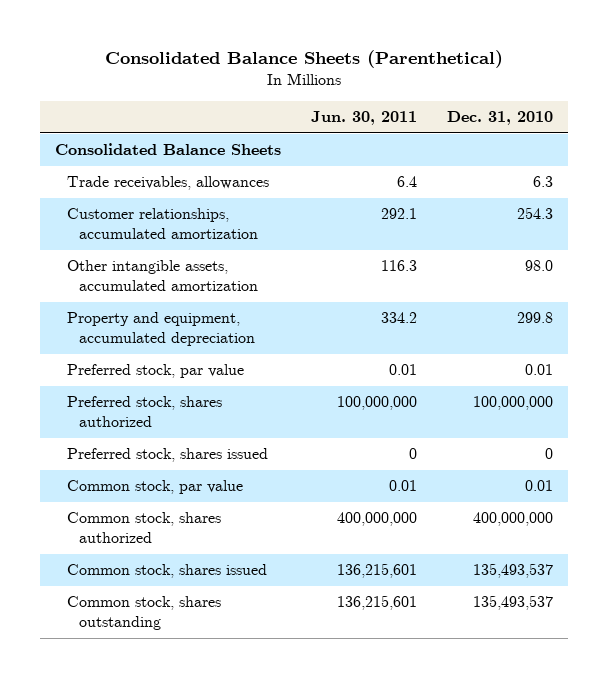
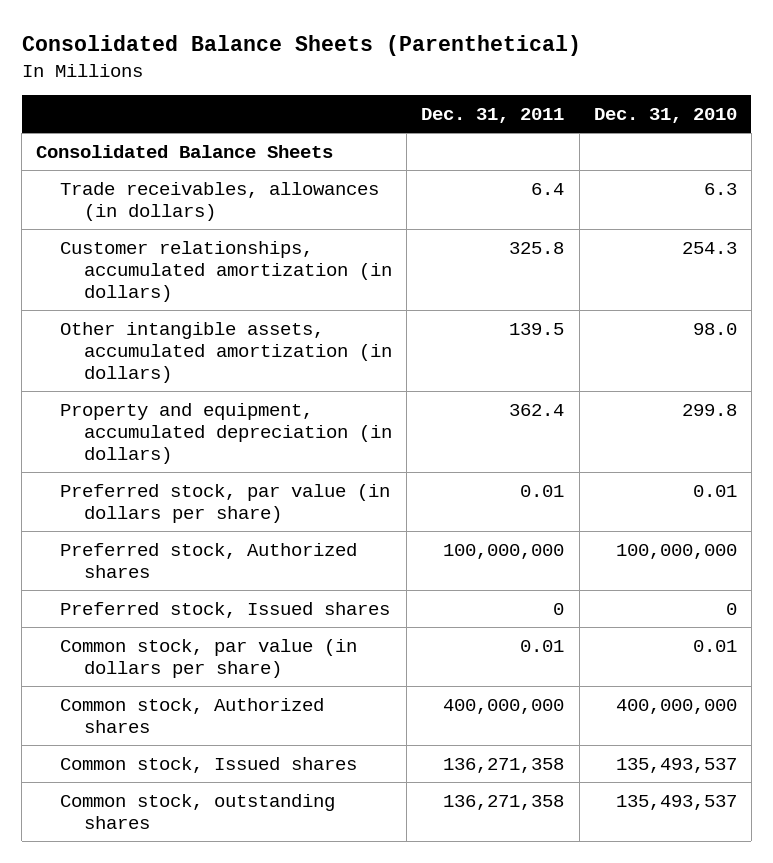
[311,111,418,126] Jun. 30, 2011 -> none
none -> [421,108,565,124] Dec. 31, 2011
[66,208,258,240] Customer relationships, accumulated amortization -> none
[66,176,269,191] Trade receivables, allowances -> [60,181,380,221] Trade receivables, allowances (in dollars)
[66,260,258,292] Other intangible assets, accumulated amortization -> [60,240,392,302] Customer relationships, accumulated amortization (in dollars)
[525,260,554,272] 98.0 -> [681,241,737,254] 254.3
none -> [60,321,392,383] Other intangible assets, accumulated amortization (in dollars)
[66,312,255,347] Property and equipment, accumulated depreciation -> [60,402,392,464] Property and equipment, accumulated depreciation (in dollars)
[66,364,244,379] Preferred stock, par value -> [60,483,391,523] Preferred stock, par value (in dollars per share)
[66,396,222,428] Preferred stock, shares authorized -> [60,542,358,578] Preferred stock, Authorized shares
[66,448,268,463] Preferred stock, shares issued -> [60,601,391,618] Preferred stock, Issued shares
[66,480,243,495] Common stock, par value -> [60,638,358,678] Common stock, par value (in dollars per share)
[66,512,221,544] Common stock, shares authorized -> [60,697,325,733] Common stock, Authorized shares
[66,564,267,579] Common stock, shares issued -> [60,756,358,773] Common stock, Issued shares
[66,596,221,631] Common stock, shares outstanding -> [60,793,336,829] Common stock, outstanding shares

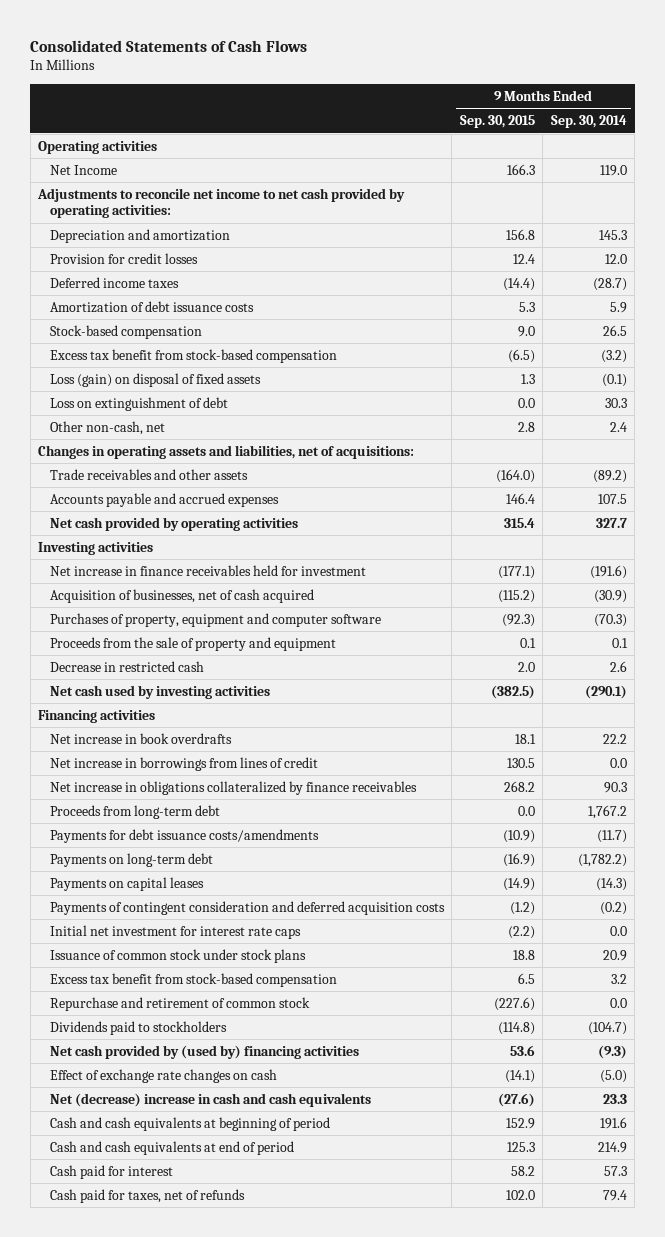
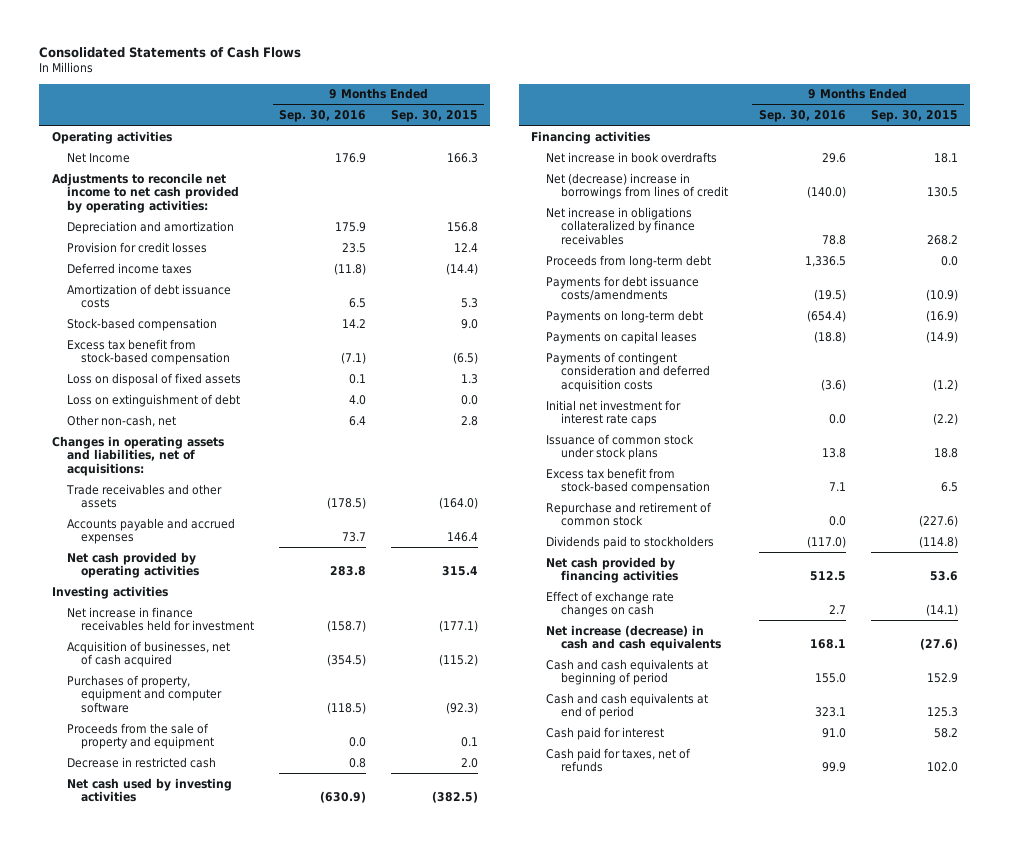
[550,115,627,129] Sep. 30, 2014 -> none
none -> [279,109,367,122] Sep. 30, 2016
[49,372,261,387] Loss (gain) on disposal of fixed assets -> [66,372,241,386] Loss on disposal of fixed assets
[49,756,318,771] Net increase in borrowings from lines of credit -> [546,172,728,200] Net (decrease) increase in borrowings from lines of credit
[49,1044,359,1059] Net cash provided by (used by) financing activities -> [546,556,678,584] Net cash provided by financing activities
[49,1092,371,1107] Net (decrease) increase in cash and cash equivalents -> [546,624,721,652] Net increase (decrease) in cash and cash equivalents

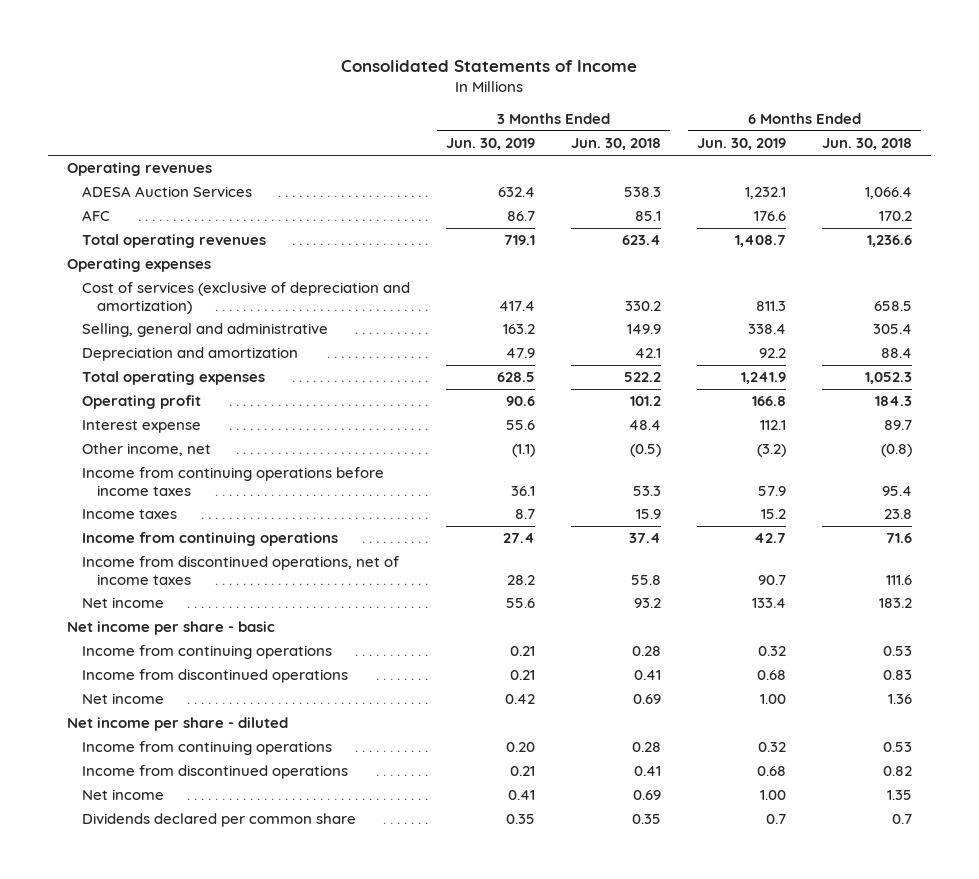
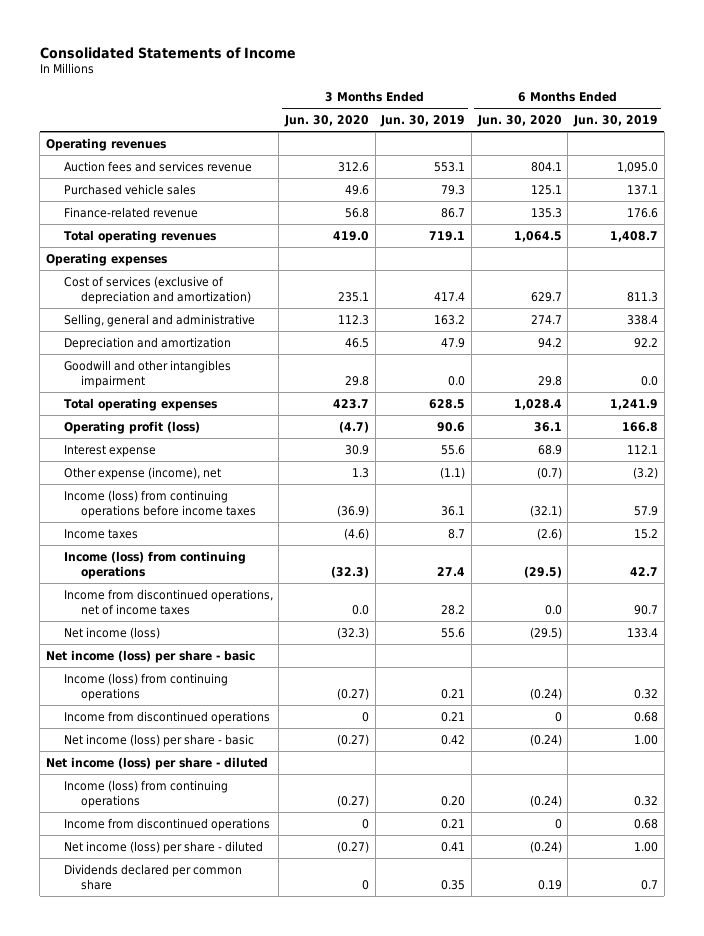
[571,138,662,151] Jun. 30, 2018 -> none
[822,138,913,151] Jun. 30, 2018 -> none
none -> [283,114,369,127] Jun. 30, 2020
none -> [476,114,562,127] Jun. 30, 2020
[81,186,252,198] ADESA Auction Services -> none
none -> [63,160,252,172] Auction fees and services revenue
none -> [63,183,196,195] Purchased vehicle sales
[81,210,110,222] AFC -> [63,206,198,218] Finance-related revenue
none -> [63,359,231,388] Goodwill and other intangibles impairment
[81,395,201,410] Operating profit -> [63,420,200,434] Operating profit (loss)
[81,443,211,457] Other income, net -> [63,466,221,480] Other expense (income), net
[81,467,384,496] Income from continuing operations before income taxes -> [63,489,257,518] Income (loss) from continuing operations before income taxes
[81,532,338,547] Income from continuing operations -> [63,550,246,579] Income (loss) from continuing operations
[81,597,164,609] Net income -> [63,626,160,639] Net income (loss)
[66,621,275,636] Net income per share - basic -> [45,649,255,663] Net income (loss) per share - basic
[81,645,332,660] Income from continuing operations -> [63,672,228,701] Income (loss) from continuing operations
[81,693,164,705] Net income -> [63,733,254,747] Net income (loss) per share - basic
[66,717,288,732] Net income per share - diluted -> [45,756,268,770] Net income (loss) per share - diluted
[81,741,332,756] Income from continuing operations -> [63,779,228,808] Income (loss) from continuing operations
[81,789,164,801] Net income -> [63,840,263,854] Net income (loss) per share - diluted

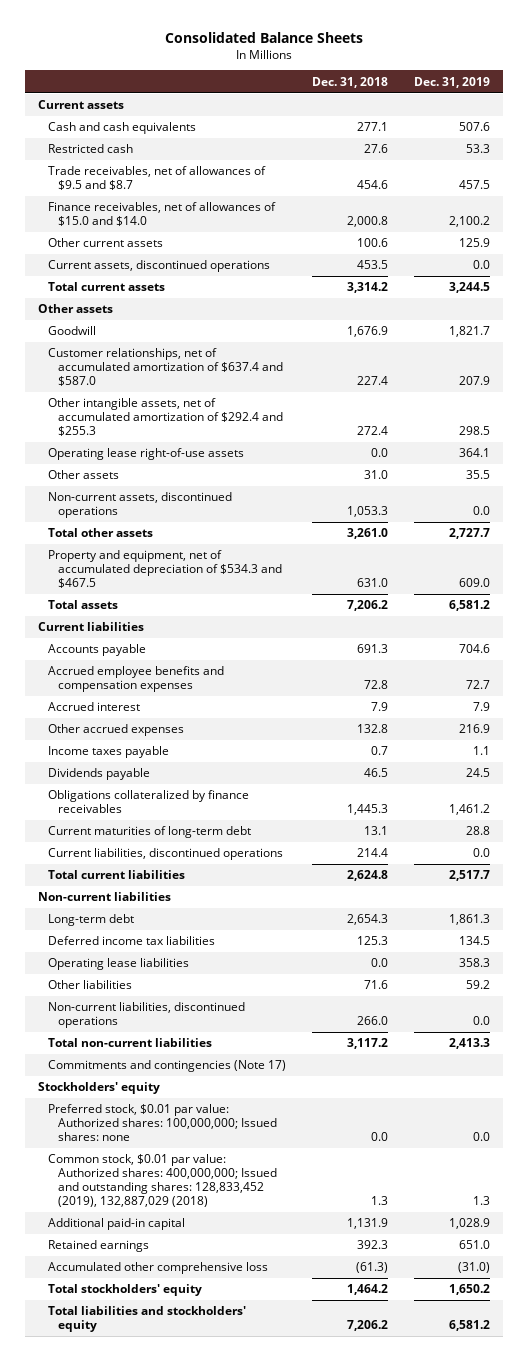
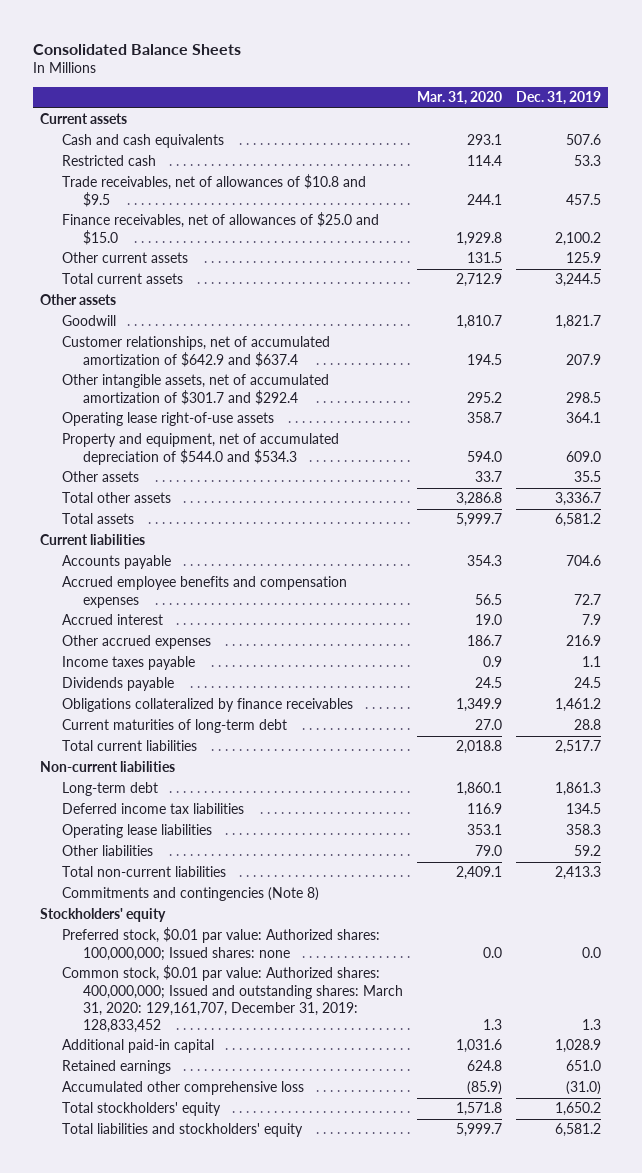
[312,76,389,88] Dec. 31, 2018 -> none
none -> [417,91,503,106] Mar. 31, 2020
[48,166,267,191] Trade receivables, net of allowances of $9.5 and $8.7 -> [61,174,366,207] Trade receivables, net of allowances of $10.8 and $9.5
[48,202,277,227] Finance receivables, net of allowances of $15.0 and $14.0 -> [61,212,379,245] Finance receivables, net of allowances of $25.0 and $15.0
[48,260,271,273] Current assets, discontinued operations -> none
[48,348,284,387] Customer relationships, net of accumulated amortization of $637.4 and $587.0 -> [61,336,330,367] Customer relationships, net of accumulated amortization of $642.9 and $637.4
[48,398,284,437] Other intangible assets, net of accumulated amortization of $292.4 and $255.3 -> [61,374,329,405] Other intangible assets, net of accumulated amortization of $301.7 and $292.4
none -> [61,433,339,465] Property and equipment, net of accumulated depreciation of $544.0 and $534.3
[48,492,233,519] Non-current assets, discontinued operations -> none
[48,550,283,589] Property and equipment, net of accumulated depreciation of $534.3 and $467.5 -> none
[448,528,490,540] 2,727.7 -> [555,492,602,507] 3,336.7
[48,848,284,861] Current liabilities, discontinued operations -> none
[48,1002,246,1029] Non-current liabilities, discontinued operations -> none
[48,1060,287,1073] Commitments and contingencies (Note 17) -> [61,887,319,902] Commitments and contingencies (Note 8)
[48,1154,278,1208] Common stock, $0.01 par value: Authorized shares: 400,000,000; Issued and outstanding shares: 128,833,452 (2019), 132,887,029 (2018) -> [61,965,404,1034] Common stock, $0.01 par value: Authorized shares: 400,000,000; Issued and outstanding shares: March 31, 2020: 129,161,707, December 31, 2019: 128,833,452

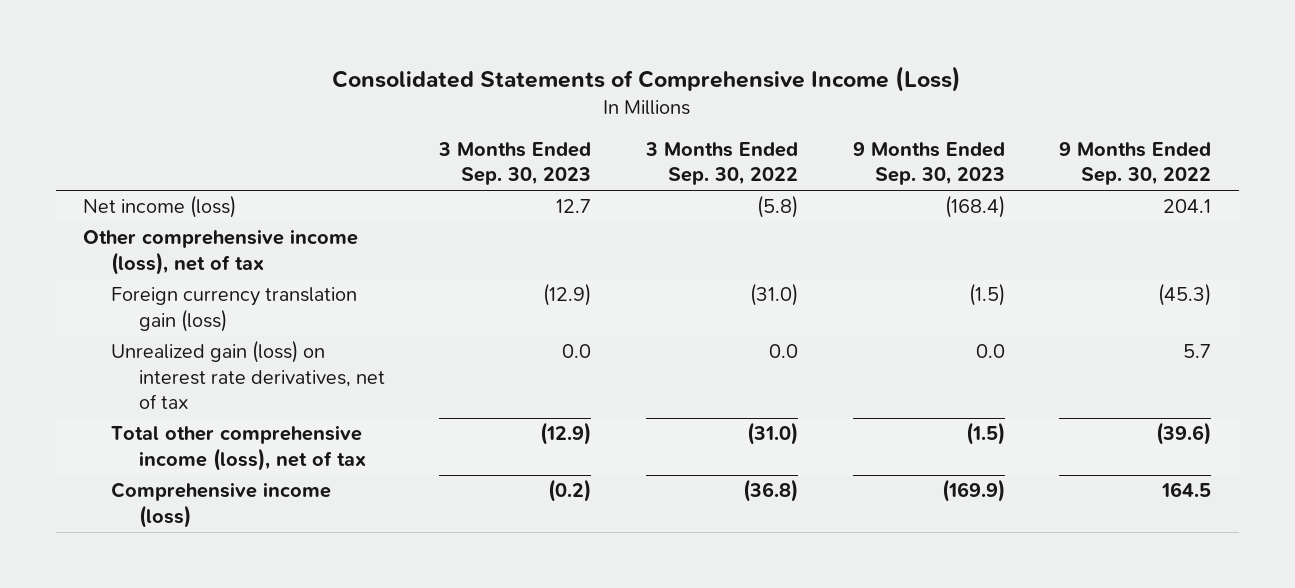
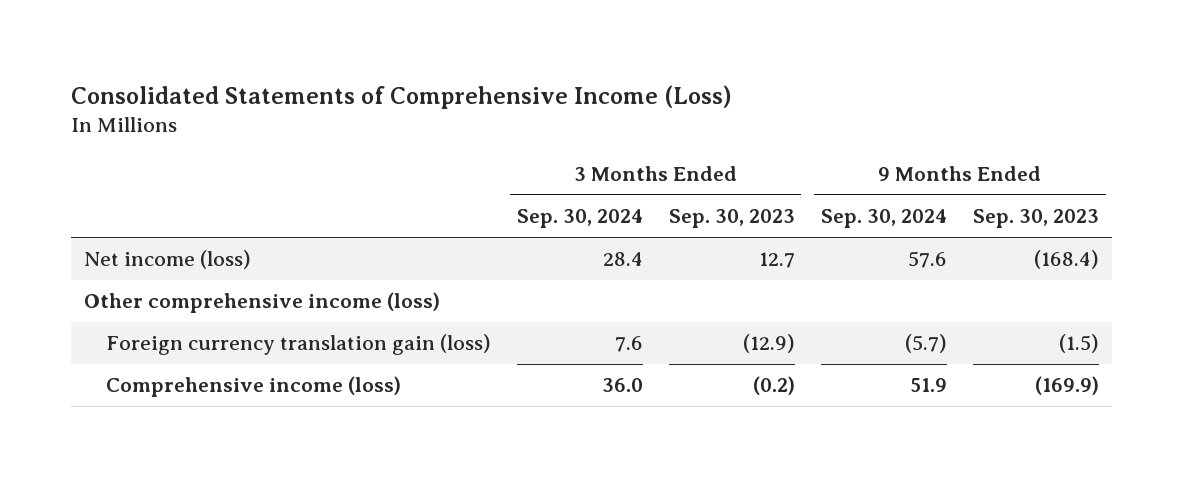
[645,141,799,186] 3 Months Ended Sep. 30, 2022 -> none
[1059,141,1212,186] 9 Months Ended Sep. 30, 2022 -> none
none -> [516,209,643,229] Sep. 30, 2024
none -> [820,209,947,229] Sep. 30, 2024
[83,229,359,275] Other comprehensive income (loss), net of tax -> [84,292,441,314] Other comprehensive income (loss)
[111,340,385,410] Unrealized gain (loss) on interest rate derivatives, net of tax -> none
[111,425,366,471] Total other comprehensive income (loss), net of tax -> none

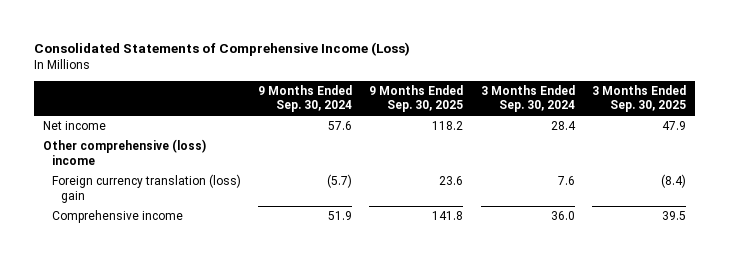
[668,209,795,229] Sep. 30, 2023 -> none
[973,209,1100,229] Sep. 30, 2023 -> none
none -> [369,85,464,113] 9 Months Ended Sep. 30, 2025
none -> [591,85,686,113] 3 Months Ended Sep. 30, 2025
[84,250,252,270] Net income (loss) -> [43,121,107,131] Net income
[84,292,441,314] Other comprehensive income (loss) -> [43,139,207,165] Other comprehensive (loss) income
[105,334,491,356] Foreign currency translation gain (loss) -> [51,174,241,203] Foreign currency translation (loss) gain
[105,376,401,398] Comprehensive income (loss) -> [51,210,183,224] Comprehensive income

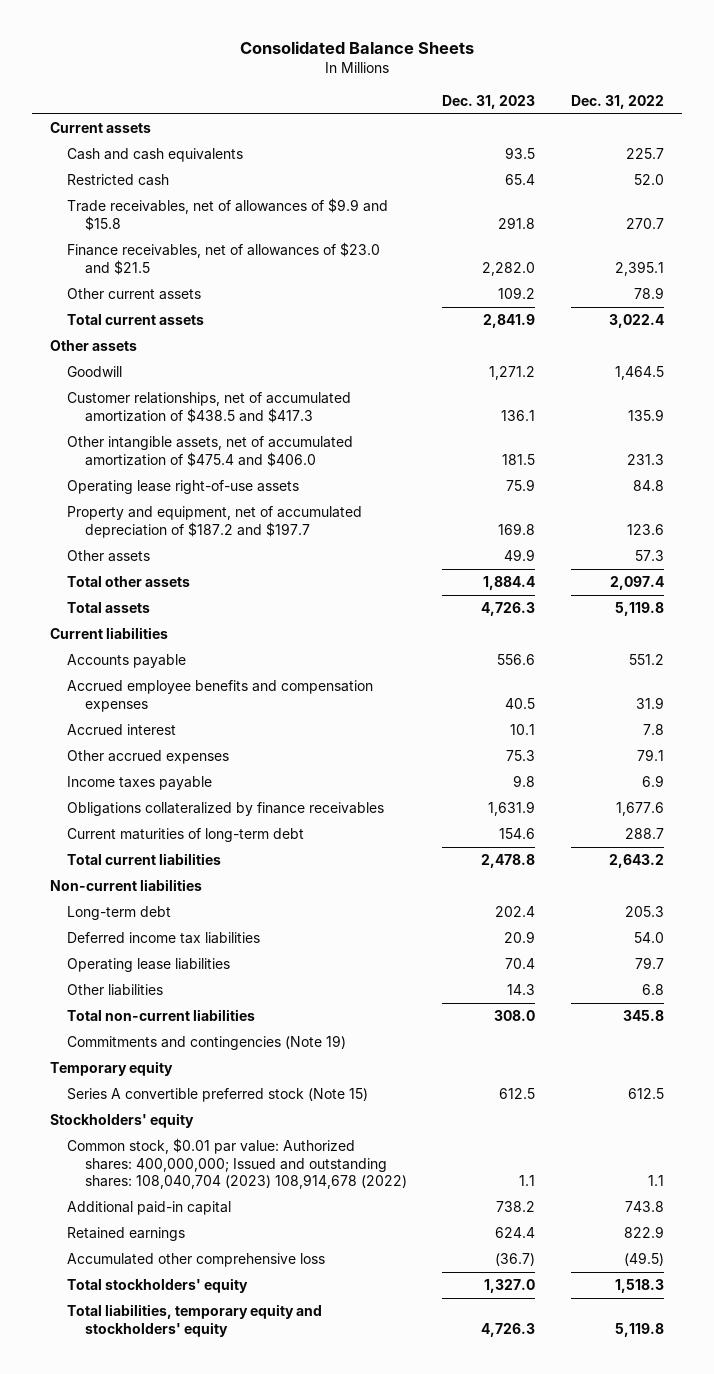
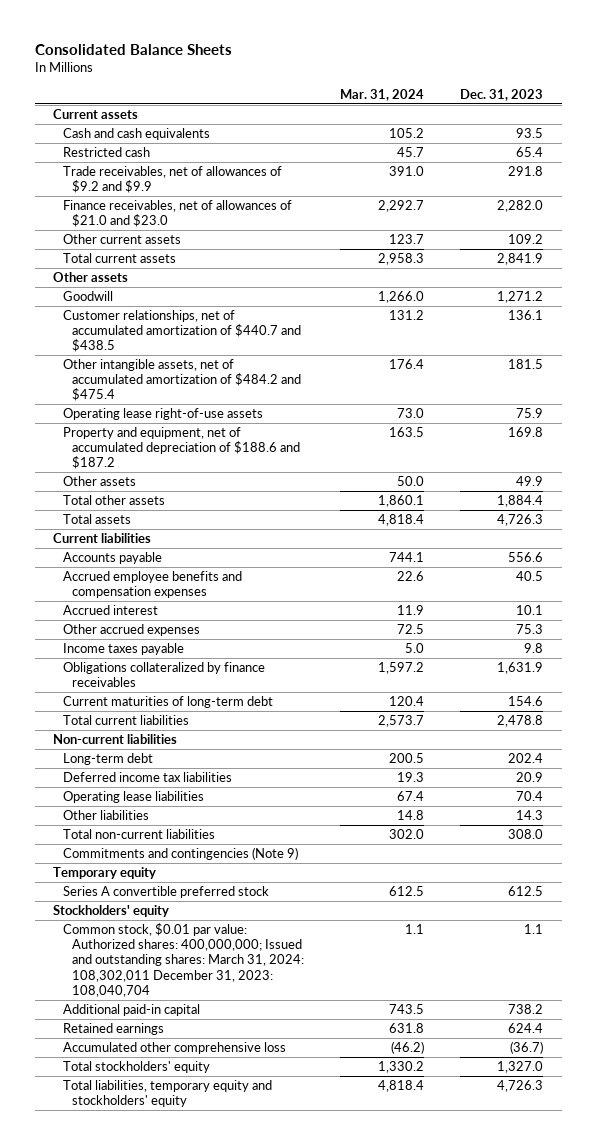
[570,94,664,109] Dec. 31, 2022 -> none
none -> [340,88,425,101] Mar. 31, 2024
[67,198,389,231] Trade receivables, net of allowances of $9.9 and $15.8 -> [62,166,282,194] Trade receivables, net of allowances of $9.2 and $9.9
[67,242,381,275] Finance receivables, net of allowances of $23.0 and $21.5 -> [62,200,292,228] Finance receivables, net of allowances of $21.0 and $23.0
[67,392,352,423] Customer relationships, net of accumulated amortization of $438.5 and $417.3 -> [62,310,301,353] Customer relationships, net of accumulated amortization of $440.7 and $438.5
[67,436,354,467] Other intangible assets, net of accumulated amortization of $475.4 and $406.0 -> [62,359,301,402] Other intangible assets, net of accumulated amortization of $484.2 and $475.4
[67,506,363,538] Property and equipment, net of accumulated depreciation of $187.2 and $197.7 -> [62,427,300,470] Property and equipment, net of accumulated depreciation of $188.6 and $187.2
[67,1035,347,1051] Commitments and contingencies (Note 19) -> [62,847,298,861] Commitments and contingencies (Note 9)
[67,1088,369,1103] Series A convertible preferred stock (Note 15) -> [62,886,269,899] Series A convertible preferred stock
[67,1138,407,1189] Common stock, $0.01 par value: Authorized shares: 400,000,000; Issued and outstanding shares: 108,040,704 (2023) 108,914,678 (2022) -> [62,923,304,997] Common stock, $0.01 par value: Authorized shares: 400,000,000; Issued and outstanding shares: March 31, 2024: 108,302,011 December 31, 2023: 108,040,704

